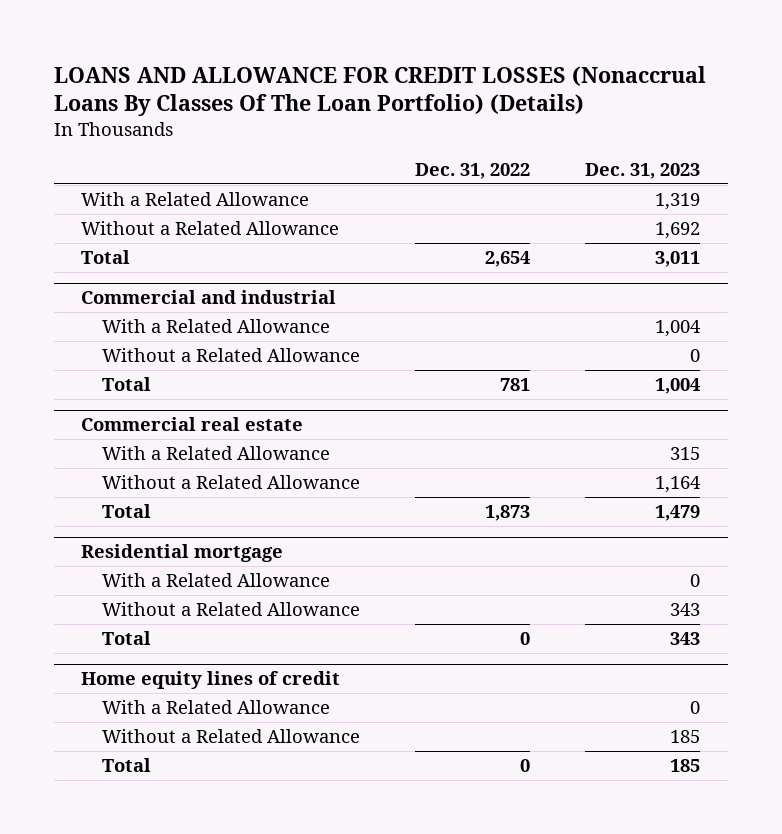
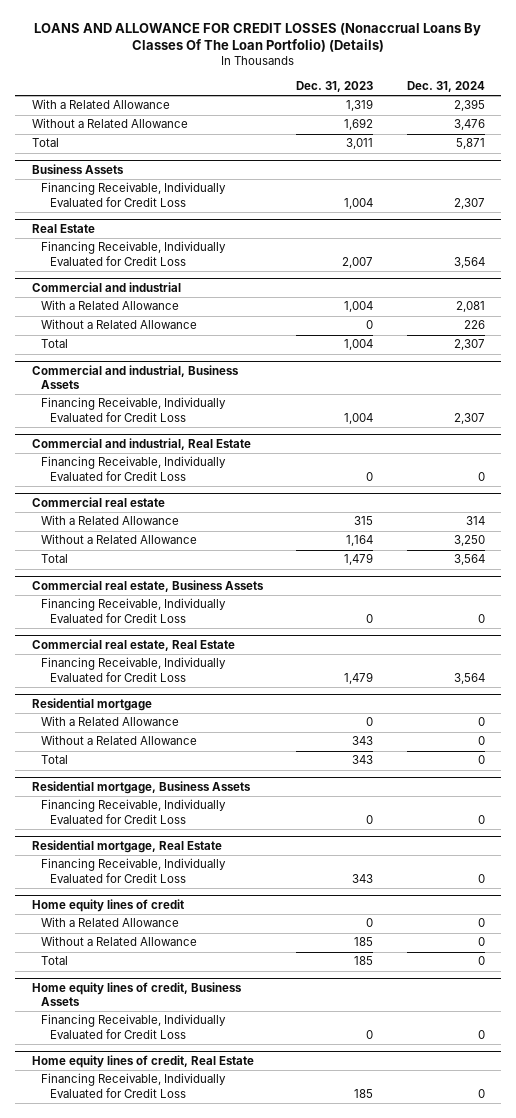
[415,162,531,179] Dec. 31, 2022 -> none
none -> [406,81,485,93] Dec. 31, 2024
none -> [31,163,124,174] Business Assets
none -> [40,182,226,207] Financing Receivable, Individually Evaluated for Credit Loss
none -> [31,223,95,233] Real Estate
none -> [40,241,226,266] Financing Receivable, Individually Evaluated for Credit Loss
none -> [31,364,239,389] Commercial and industrial, Business Assets
none -> [40,397,226,422] Financing Receivable, Individually Evaluated for Credit Loss
none -> [31,437,251,450] Commercial and industrial, Real Estate
none -> [40,456,226,481] Financing Receivable, Individually Evaluated for Credit Loss
none -> [31,579,264,592] Commercial real estate, Business Assets
none -> [40,598,226,623] Financing Receivable, Individually Evaluated for Credit Loss
none -> [31,638,235,651] Commercial real estate, Real Estate
none -> [40,657,226,682] Financing Receivable, Individually Evaluated for Credit Loss
none -> [31,780,251,794] Residential mortgage, Business Assets
none -> [40,799,226,824] Financing Receivable, Individually Evaluated for Credit Loss
none -> [31,839,222,853] Residential mortgage, Real Estate
none -> [40,858,226,883] Financing Receivable, Individually Evaluated for Credit Loss
none -> [31,981,242,1006] Home equity lines of credit, Business Assets
none -> [40,1014,226,1039] Financing Receivable, Individually Evaluated for Credit Loss
none -> [31,1054,254,1068] Home equity lines of credit, Real Estate
none -> [40,1073,226,1098] Financing Receivable, Individually Evaluated for Credit Loss

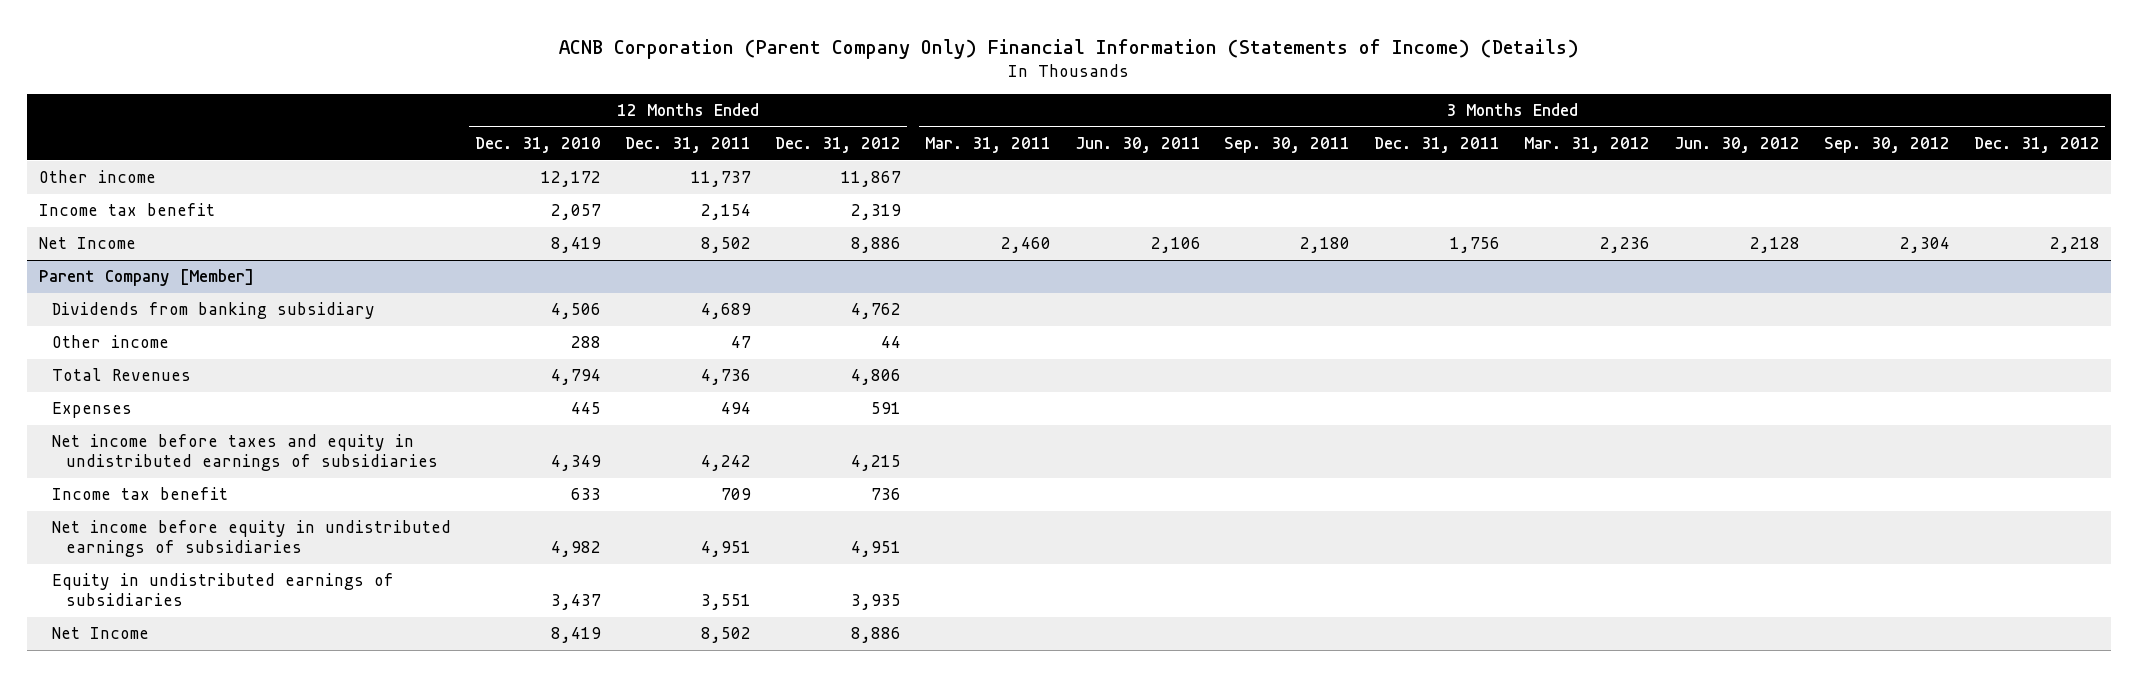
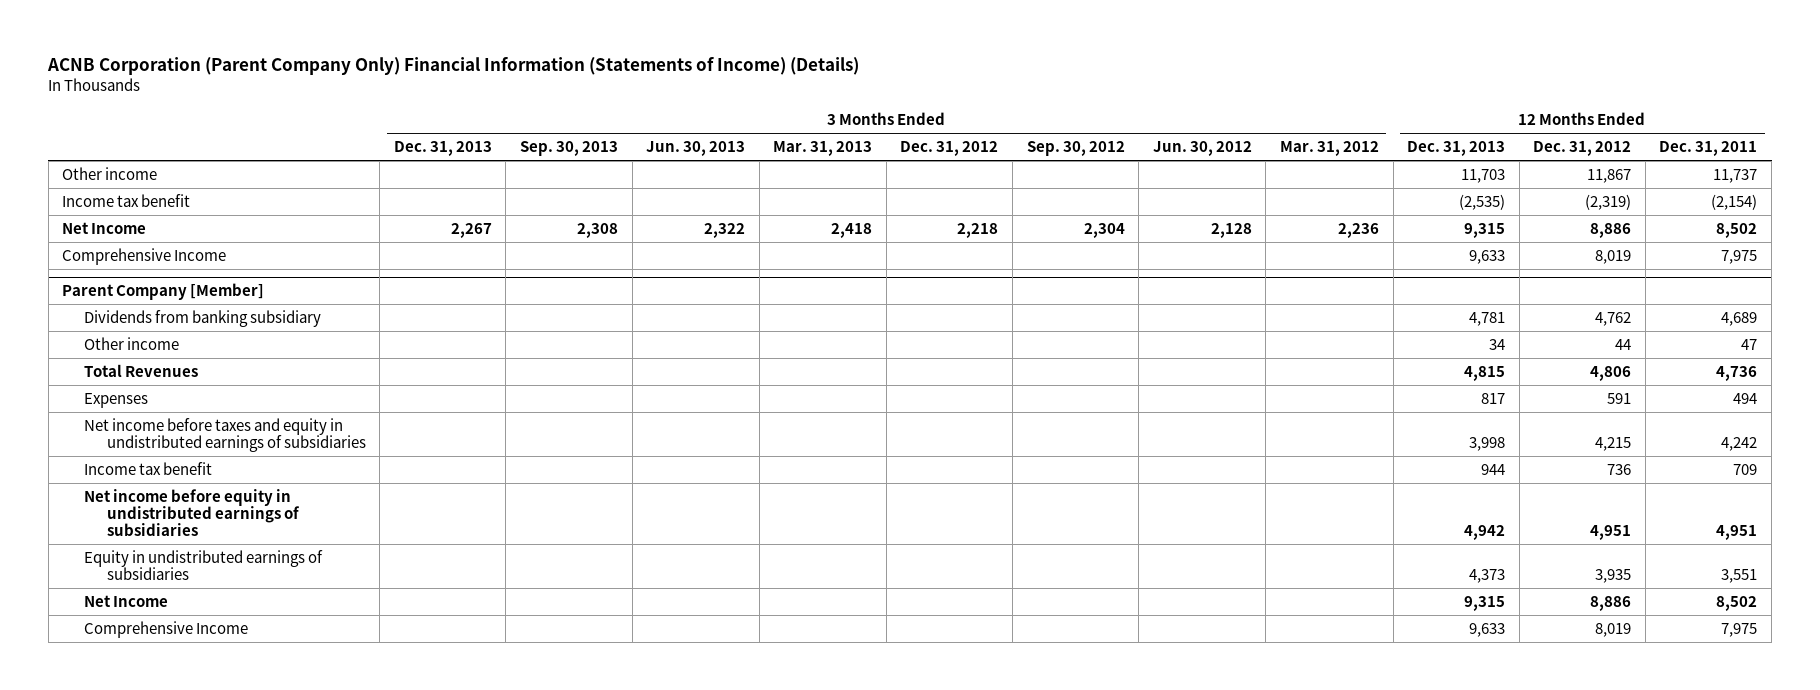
[475,137,602,154] Dec. 31, 2010 -> none
[924,137,1051,154] Mar. 31, 2011 -> none
[1074,137,1201,154] Jun. 30, 2011 -> none
[1224,137,1351,154] Sep. 30, 2011 -> none
[1374,137,1501,154] Dec. 31, 2011 -> none
none -> [393,141,492,157] Dec. 31, 2013
none -> [519,141,618,157] Sep. 30, 2013
none -> [646,141,746,157] Jun. 30, 2013
none -> [773,141,873,157] Mar. 31, 2013
none -> [1407,141,1506,157] Dec. 31, 2013
[701,204,752,221] 2,154 -> [1711,193,1758,210] (2,154)
[850,204,901,221] 2,319 -> [1585,193,1632,210] (2,319)
none -> [62,247,227,265] Comprehensive Income
none -> [84,620,249,638] Comprehensive Income

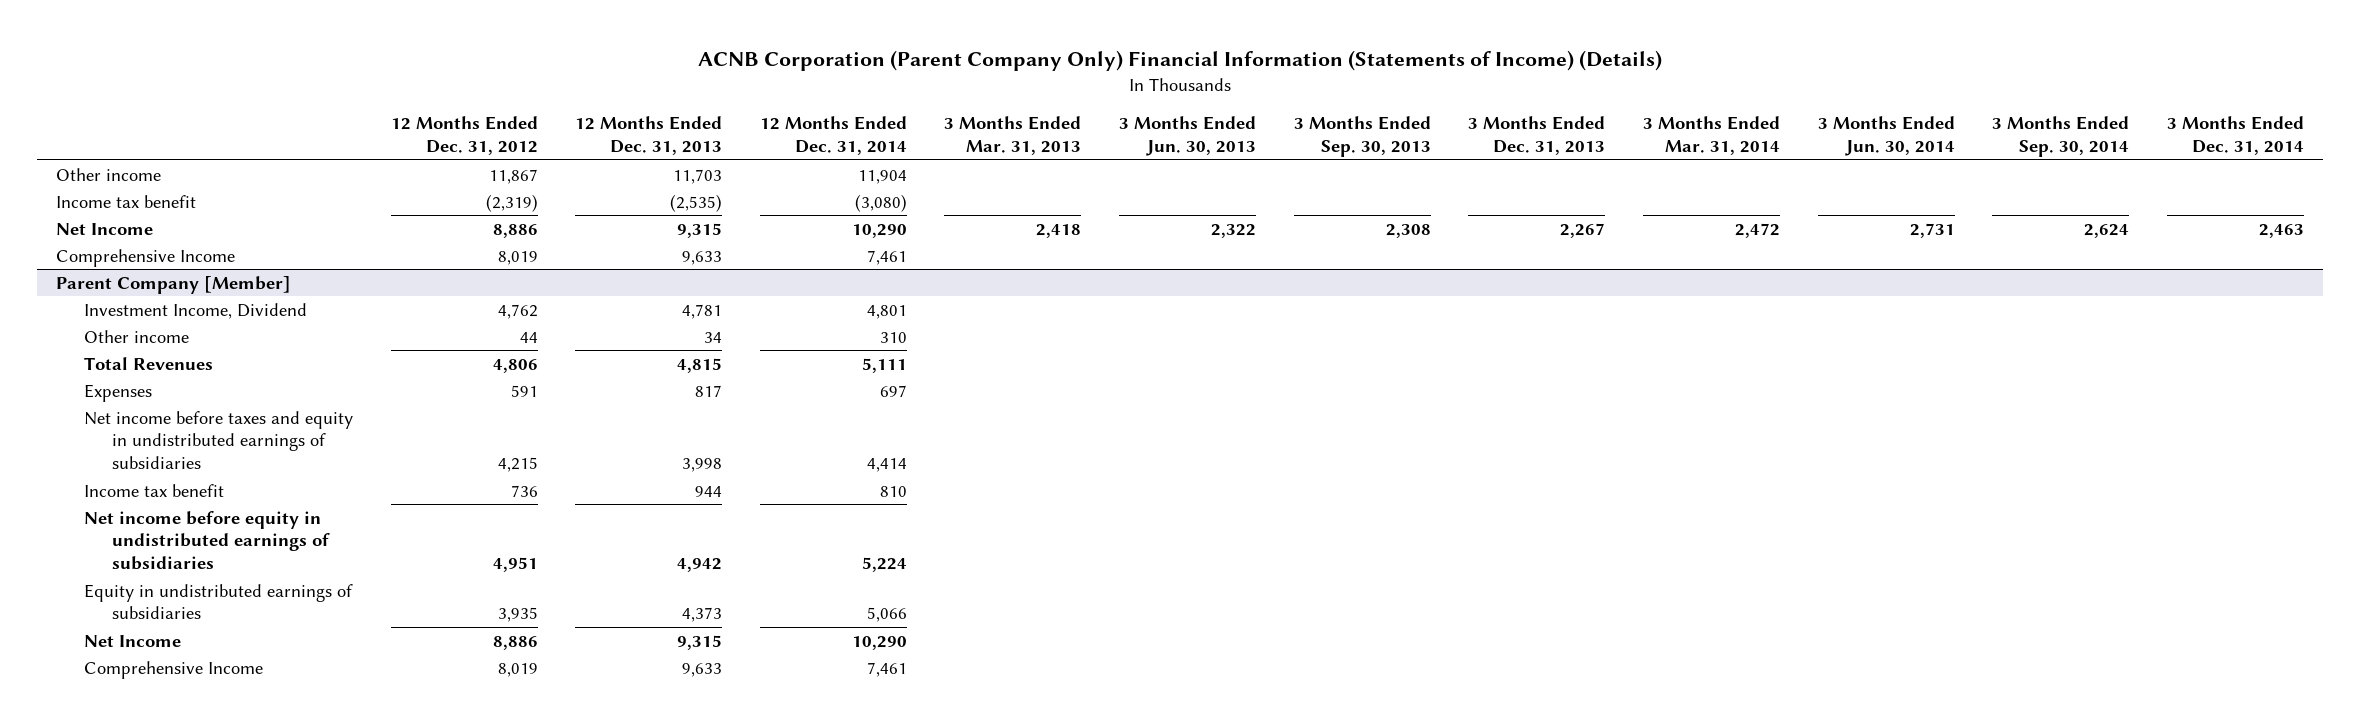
[900,141,999,157] Dec. 31, 2012 -> none
[1026,141,1125,157] Sep. 30, 2012 -> none
[1152,141,1252,157] Jun. 30, 2012 -> none
[1279,141,1379,157] Mar. 31, 2012 -> none
[1659,141,1758,157] Dec. 31, 2011 -> none
none -> [759,116,907,155] 12 Months Ended Dec. 31, 2014
none -> [1643,116,1781,155] 3 Months Ended Mar. 31, 2014
none -> [1817,116,1955,156] 3 Months Ended Jun. 30, 2014
none -> [1992,116,2130,157] 3 Months Ended Sep. 30, 2014
none -> [2167,116,2305,155] 3 Months Ended Dec. 31, 2014
[84,309,322,327] Dividends from banking subsidiary -> [83,302,307,319] Investment Income, Dividend

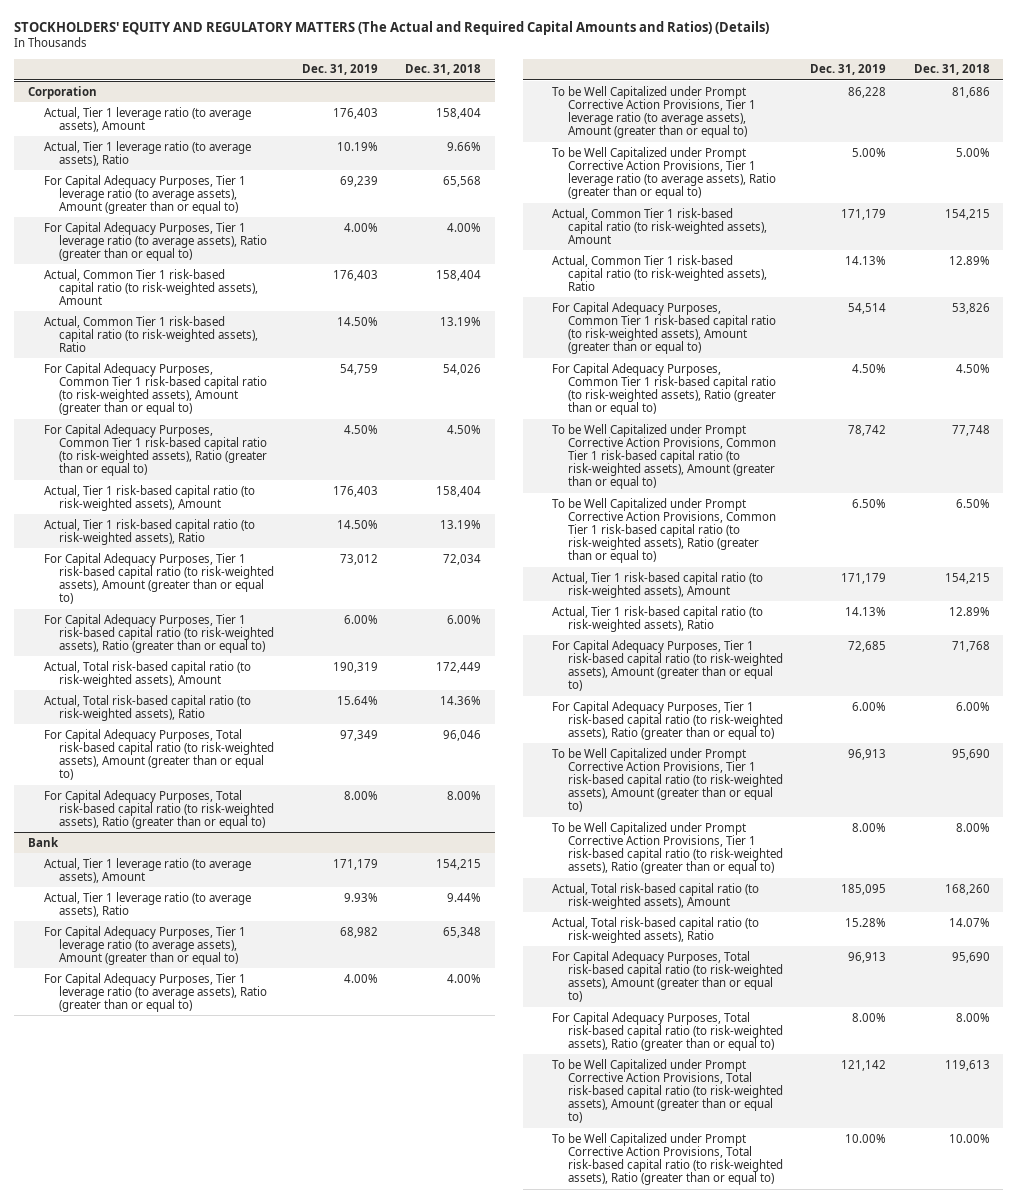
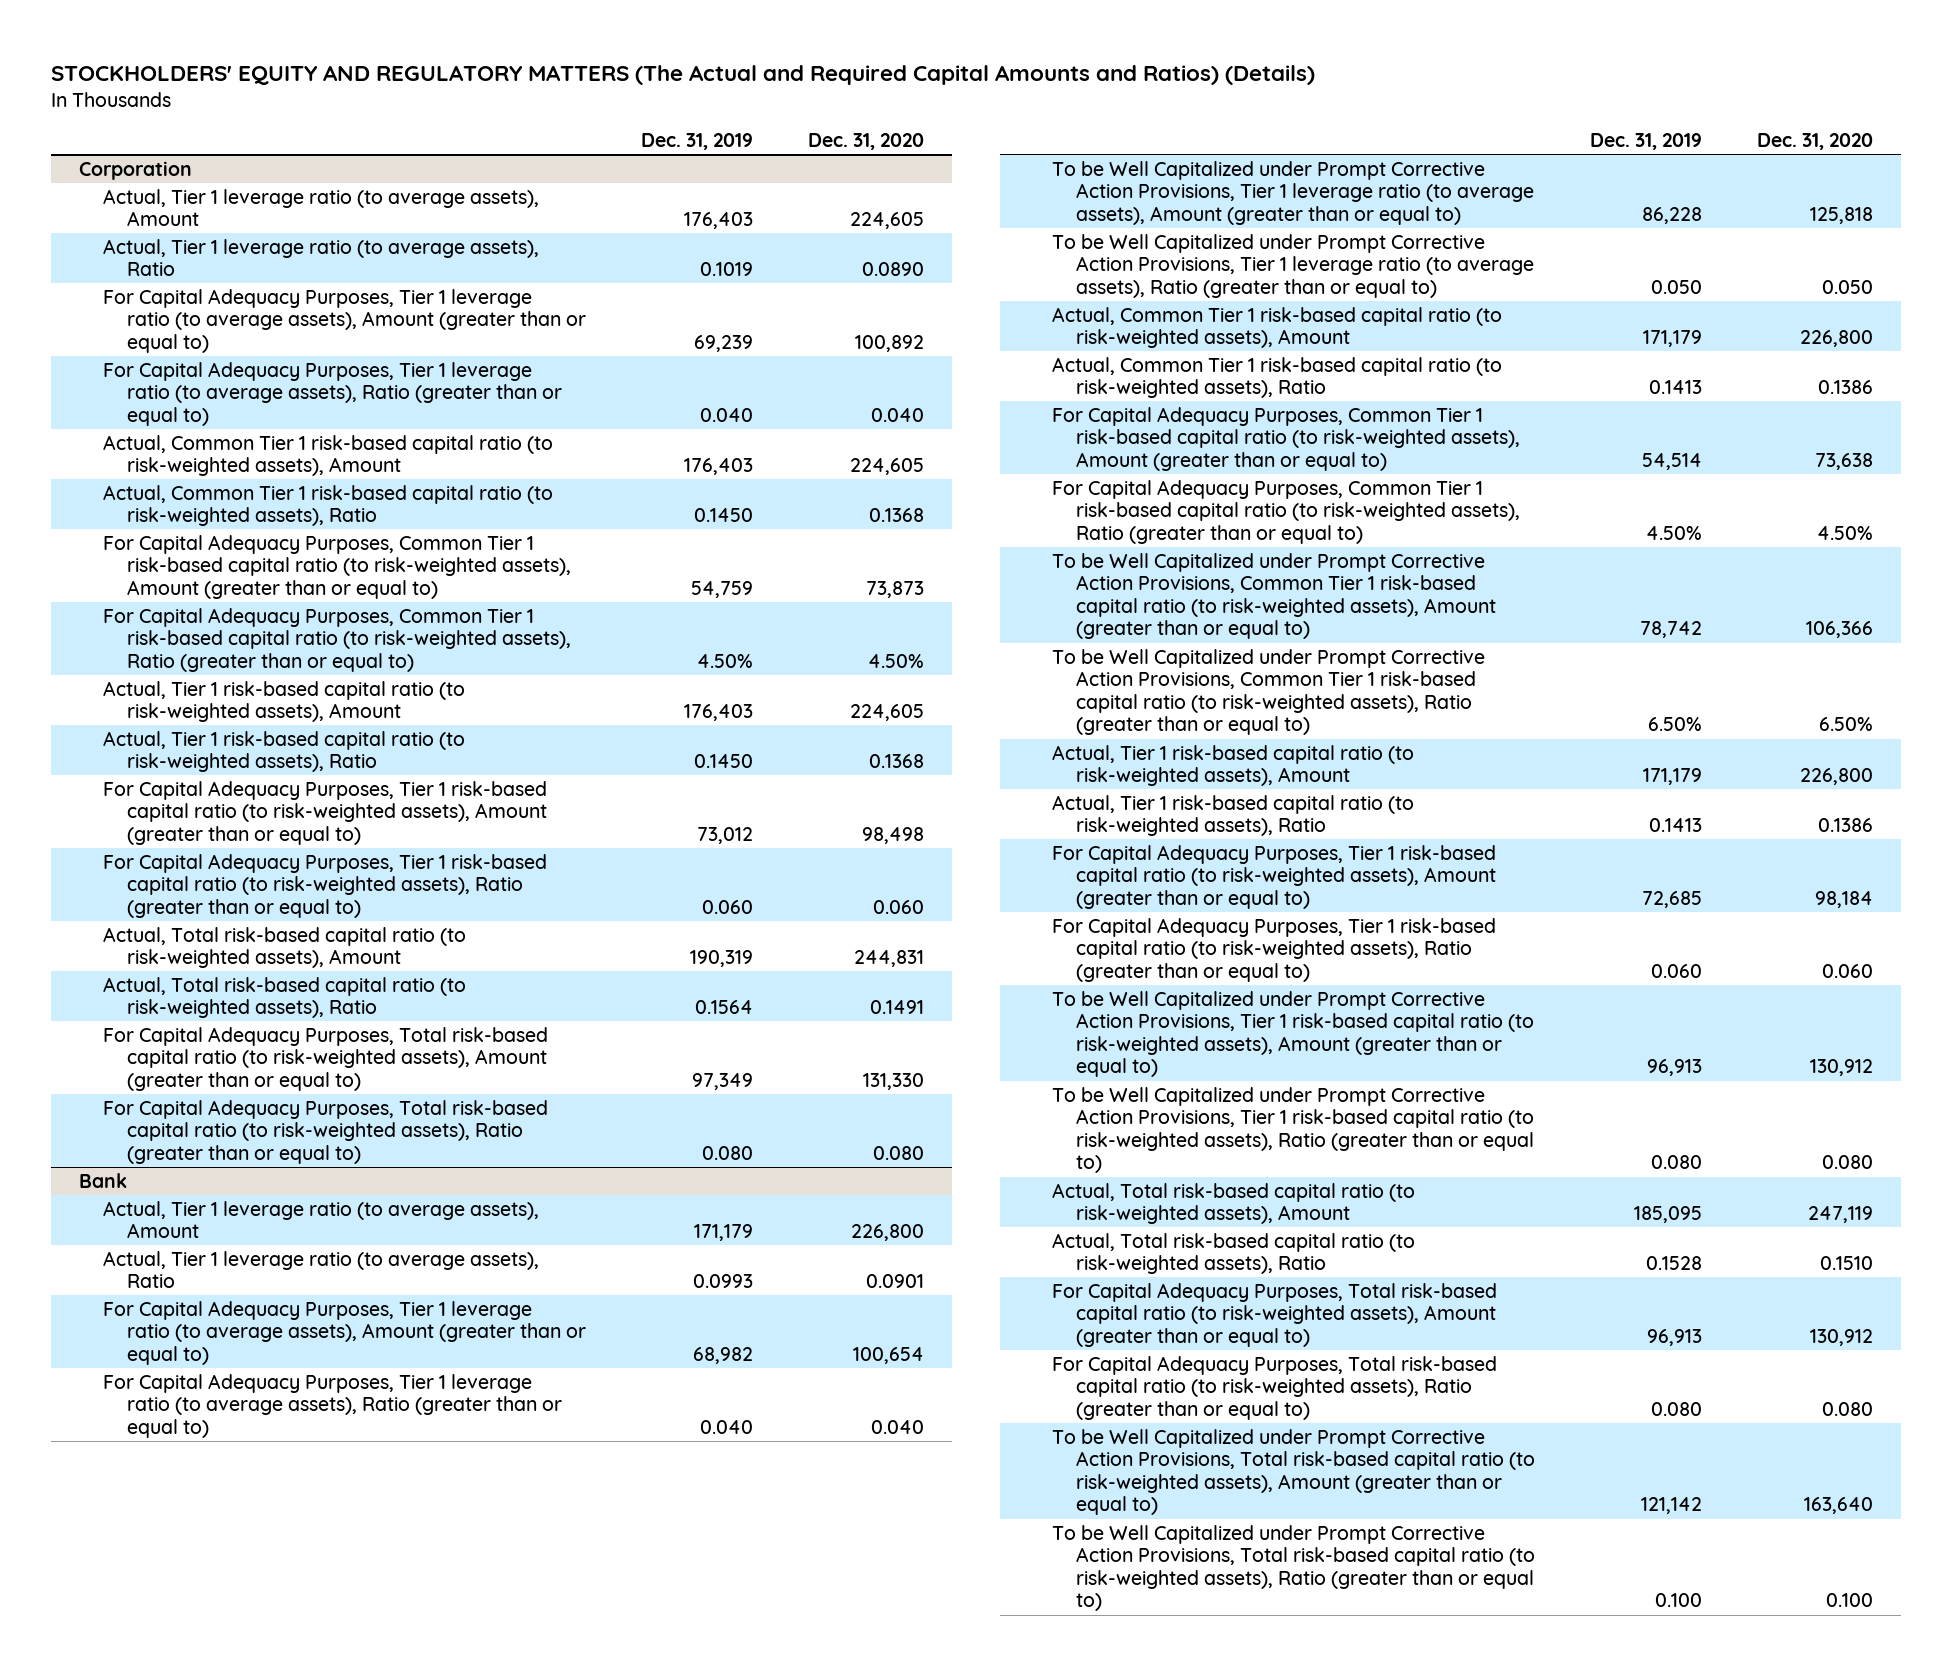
[404,64,481,76] Dec. 31, 2018 -> none
none -> [808,133,925,151] Dec. 31, 2020
[336,141,378,151] 10.19% -> [700,262,754,277] 0.1019
[343,222,378,232] 4.00% -> [700,407,754,422] 0.040
[336,316,378,326] 14.50% -> [694,508,754,523] 0.1450
[336,519,378,529] 14.50% -> [694,754,754,769] 0.1450
[343,614,378,624] 6.00% -> [702,899,754,914] 0.060
[336,695,378,705] 15.64% -> [695,1000,754,1015] 0.1564
[343,790,378,800] 8.00% -> [702,1145,754,1160] 0.080
[343,892,378,902] 9.93% -> [693,1274,754,1289] 0.0993
[343,973,378,983] 4.00% -> [700,1419,754,1434] 0.040
[852,147,887,157] 5.00% -> [1651,279,1703,294] 0.050
[845,255,887,265] 14.13% -> [1649,380,1703,395] 0.1413
[845,606,887,616] 14.13% -> [1649,818,1703,833] 0.1413
[852,701,887,711] 6.00% -> [1651,963,1703,978] 0.060
[852,822,887,832] 8.00% -> [1651,1155,1703,1170] 0.080
[845,917,887,927] 15.28% -> [1646,1256,1703,1271] 0.1528
[852,1012,887,1022] 8.00% -> [1651,1401,1703,1416] 0.080
[845,1133,887,1143] 10.00% -> [1655,1593,1703,1608] 0.100

